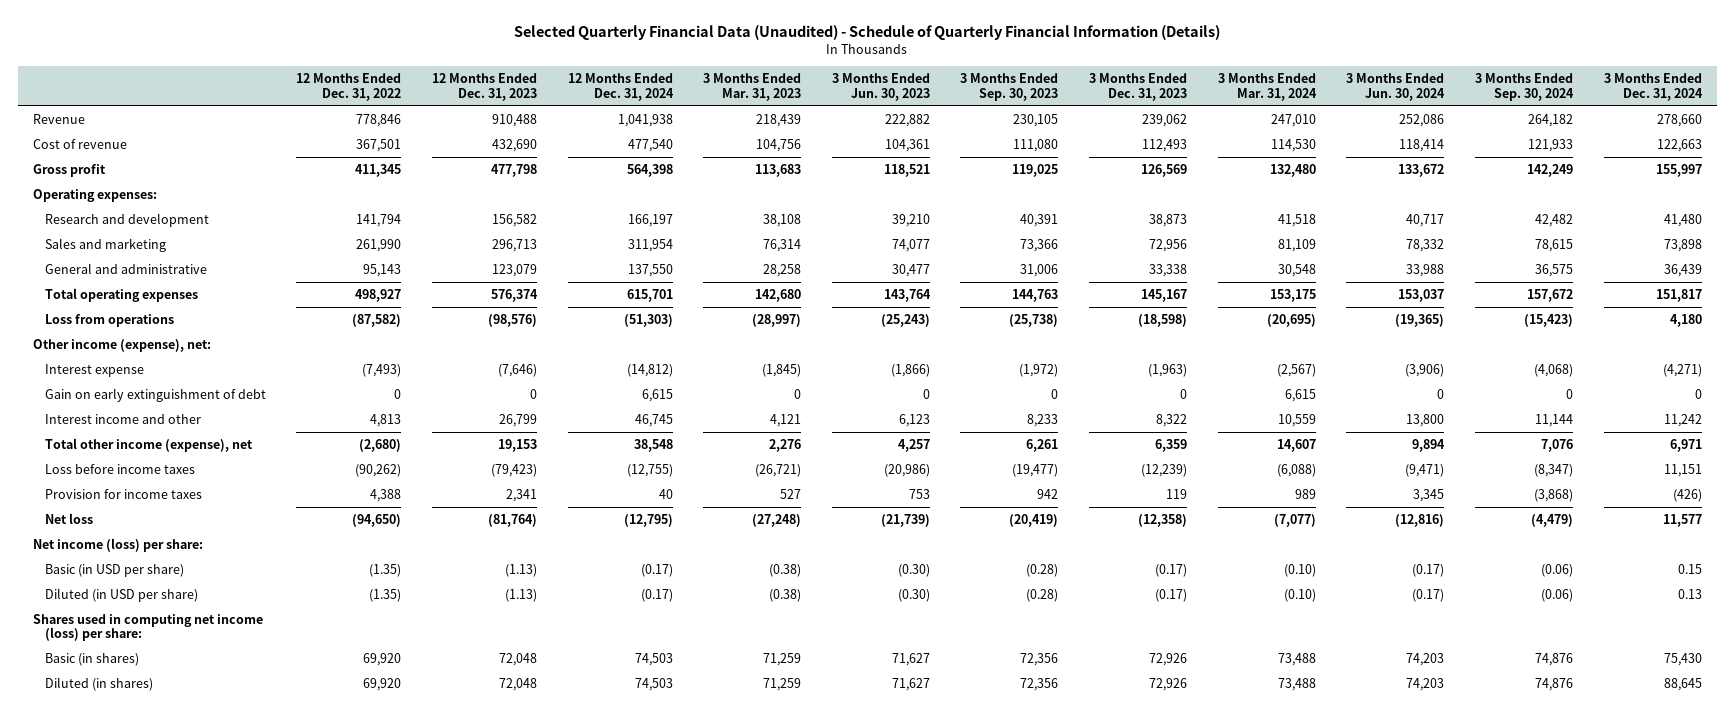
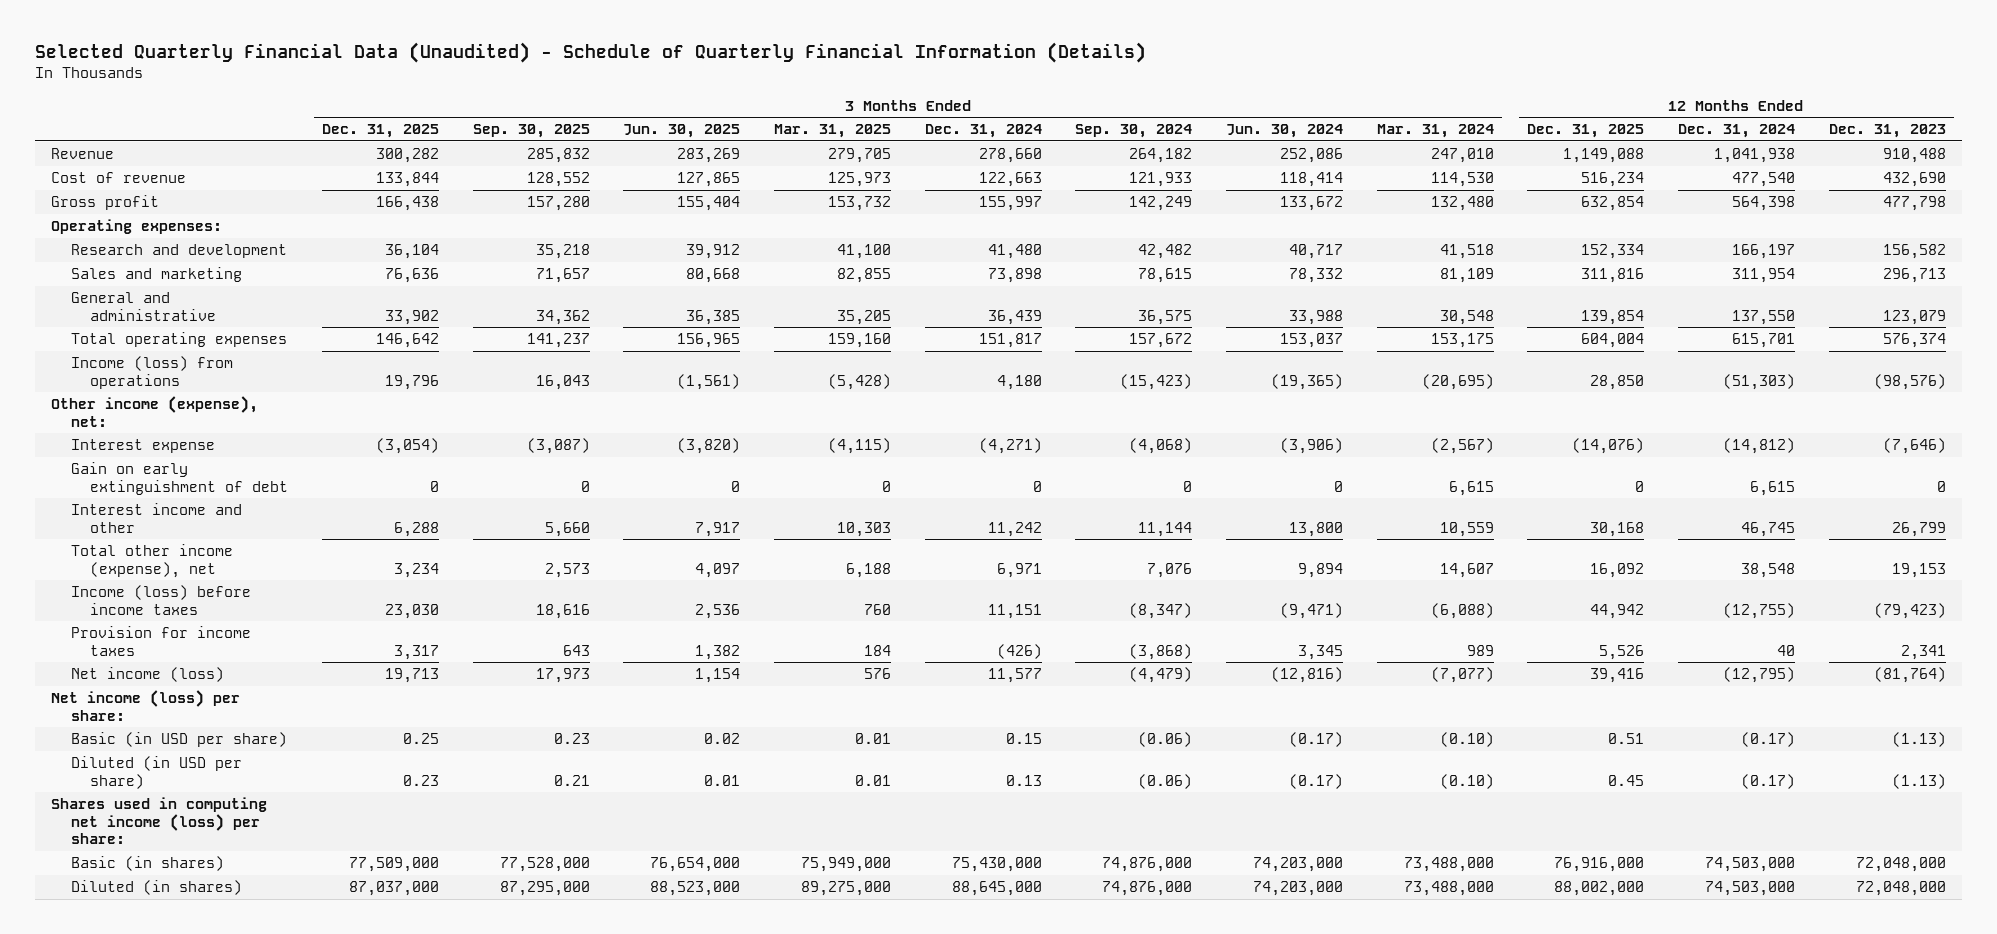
[296,73,402,101] 12 Months Ended Dec. 31, 2022 -> none
[703,73,802,101] 3 Months Ended Mar. 31, 2023 -> none
[831,73,930,101] 3 Months Ended Jun. 30, 2023 -> none
[960,73,1059,101] 3 Months Ended Sep. 30, 2023 -> none
[1089,73,1188,101] 3 Months Ended Dec. 31, 2023 -> none
none -> [322,124,440,139] Dec. 31, 2025
none -> [472,124,590,139] Sep. 30, 2025
none -> [623,124,741,139] Jun. 30, 2025
none -> [774,124,892,139] Mar. 31, 2025
none -> [1527,124,1645,139] Dec. 31, 2025
[44,313,174,327] Loss from operations -> [70,356,233,389] Income (loss) from operations
[44,463,195,474] Loss before income taxes -> [70,585,251,615] Income (loss) before income taxes
[44,512,93,524] Net loss -> [70,667,224,683] Net income (loss)
[498,652,537,666] 72,048 -> [1855,857,1946,873] 72,048,000
[634,652,673,666] 74,503 -> [1704,857,1795,873] 74,503,000
[1277,652,1316,666] 73,488 -> [1403,857,1494,873] 73,488,000
[1406,652,1445,666] 74,203 -> [1253,857,1344,873] 74,203,000
[1534,652,1573,666] 74,876 -> [1102,857,1193,873] 74,876,000
[1663,652,1702,666] 75,430 -> [951,857,1042,873] 75,430,000
[498,677,537,691] 72,048 -> [1855,881,1946,897] 72,048,000
[634,677,673,691] 74,503 -> [1704,881,1795,897] 74,503,000
[1277,677,1316,691] 73,488 -> [1403,881,1494,897] 73,488,000
[1406,677,1445,691] 74,203 -> [1253,881,1344,897] 74,203,000
[1534,677,1573,691] 74,876 -> [1102,881,1193,897] 74,876,000
[1663,677,1702,691] 88,645 -> [951,881,1042,897] 88,645,000

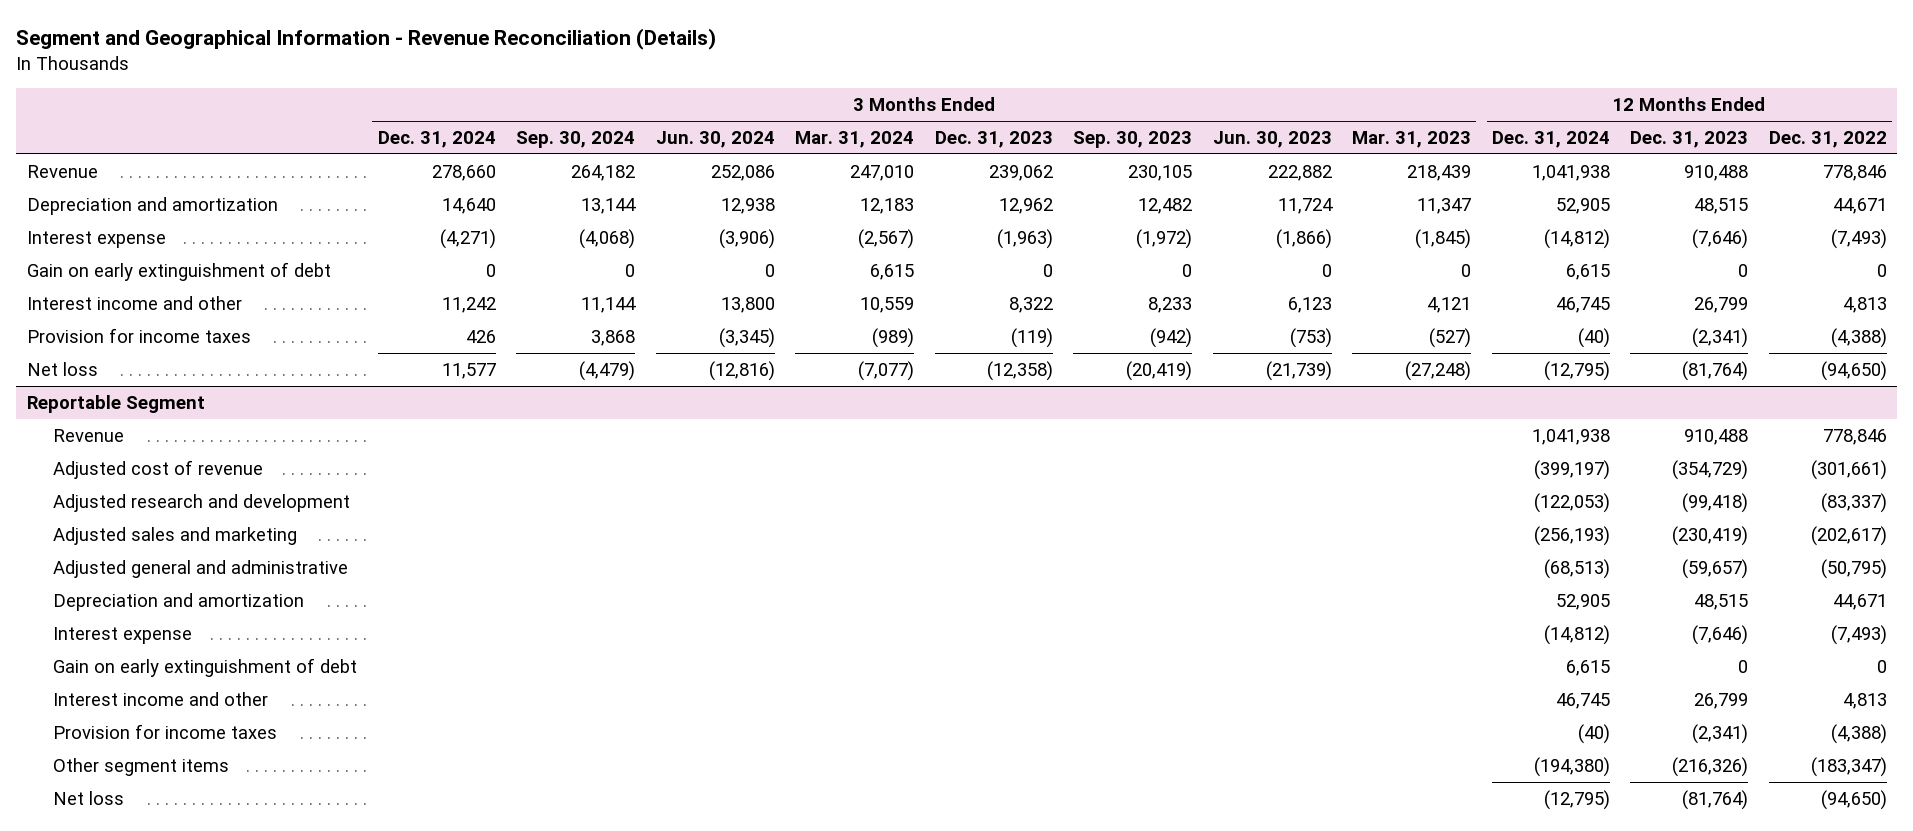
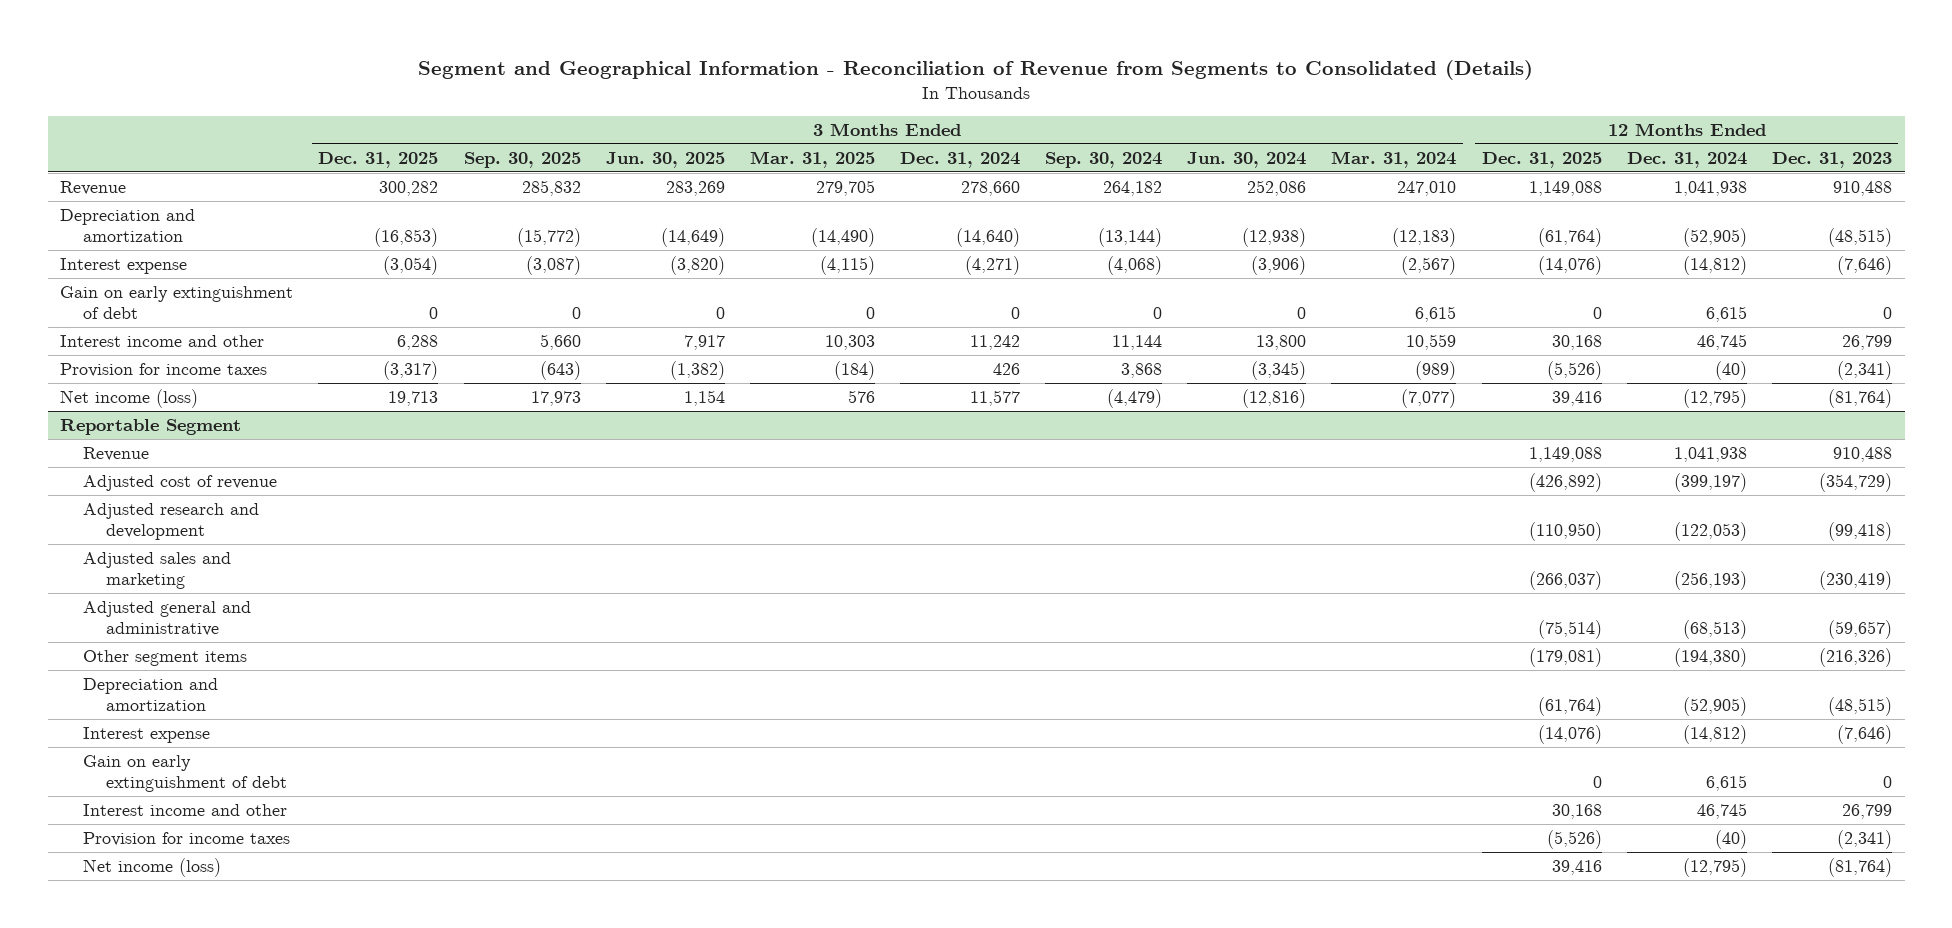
[16,28,717,51] Segment and Geographical Information - Revenue Reconciliation (Details) -> [418,59,1534,80] Segment and Geographical Information - Reconciliation of Revenue from Segments to Consolidated (Details)
[934,130,1053,148] Dec. 31, 2023 -> none
[1073,130,1193,148] Sep. 30, 2023 -> none
[1212,130,1332,148] Jun. 30, 2023 -> none
[1352,130,1472,148] Mar. 31, 2023 -> none
[1768,130,1887,148] Dec. 31, 2022 -> none
none -> [318,151,439,168] Dec. 31, 2025
none -> [463,151,581,168] Sep. 30, 2025
none -> [605,151,725,168] Jun. 30, 2025
none -> [749,150,875,168] Mar. 31, 2025
none -> [1481,151,1602,168] Dec. 31, 2025
[441,197,496,214] 14,640 -> [956,228,1021,248] (14,640)
[581,197,637,214] 13,144 -> [1098,228,1163,248] (13,144)
[720,197,775,214] 12,938 -> [1242,228,1307,248] (12,938)
[860,197,915,214] 12,183 -> [1392,228,1457,248] (12,183)
[1555,197,1610,214] 52,905 -> [1682,228,1747,248] (52,905)
[1694,197,1749,214] 48,515 -> [1827,228,1892,248] (48,515)
[26,361,98,376] Net loss -> [60,388,199,408] Net income (loss)
[53,757,230,776] Other segment items -> [83,649,248,666] Other segment items
[1555,593,1610,610] 52,905 -> [1682,697,1747,717] (52,905)
[1694,593,1749,610] 48,515 -> [1827,697,1892,717] (48,515)
[53,790,125,805] Net loss -> [83,857,222,877] Net income (loss)

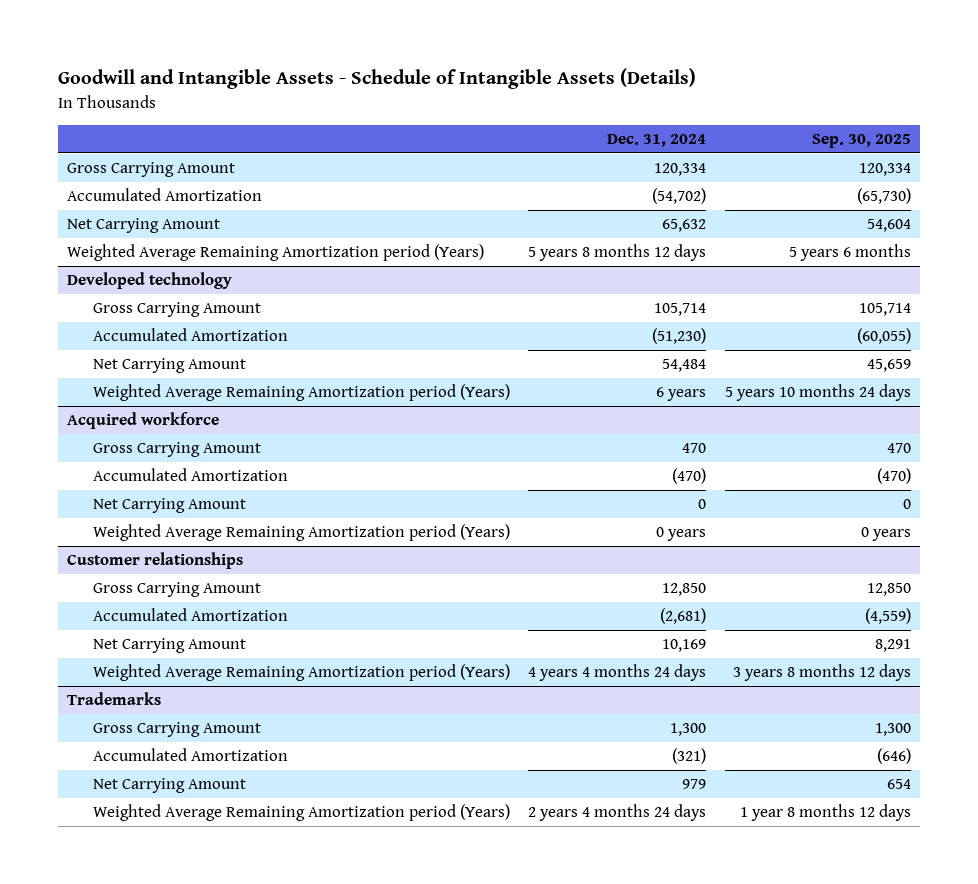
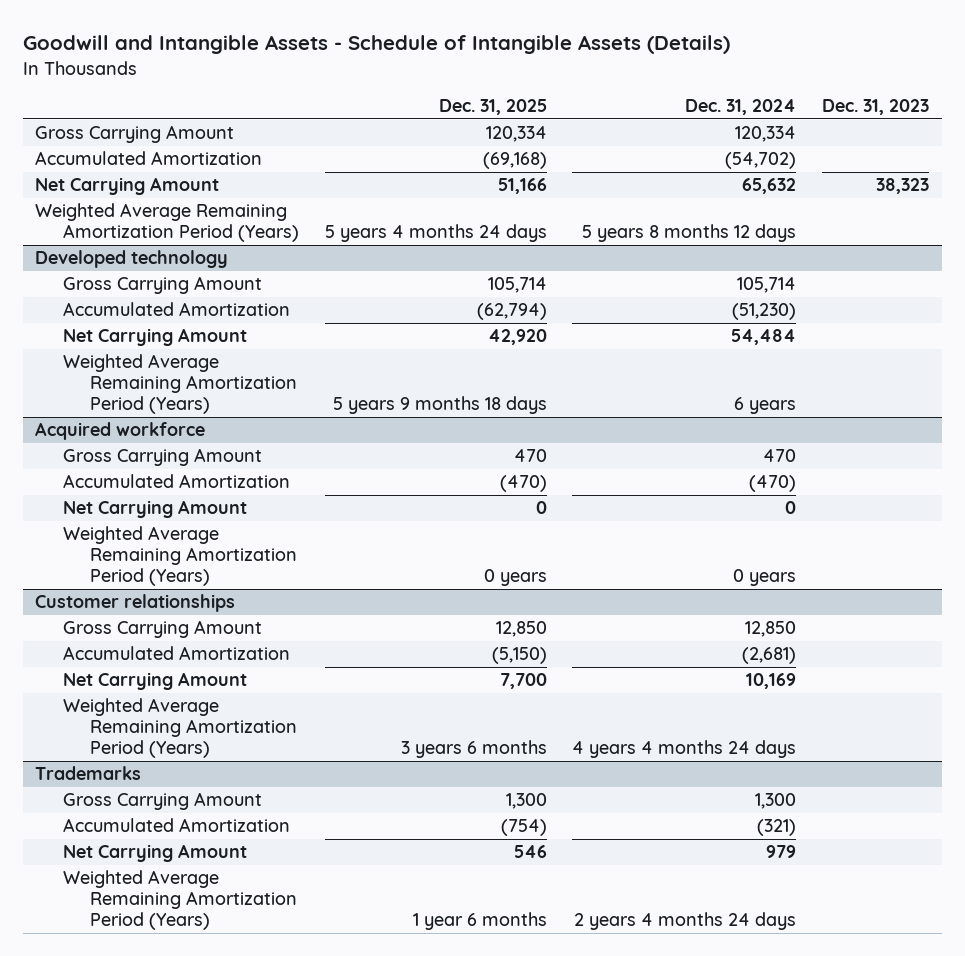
[811,134,911,149] Sep. 30, 2025 -> none
none -> [438,99,547,116] Dec. 31, 2025
none -> [822,99,930,116] Dec. 31, 2023
[67,244,485,262] Weighted Average Remaining Amortization period (Years) -> [35,203,299,243] Weighted Average Remaining Amortization Period (Years)
[92,384,510,402] Weighted Average Remaining Amortization period (Years) -> [62,354,298,415] Weighted Average Remaining Amortization Period (Years)
[92,524,510,542] Weighted Average Remaining Amortization period (Years) -> [62,526,298,587] Weighted Average Remaining Amortization Period (Years)
[92,664,510,682] Weighted Average Remaining Amortization period (Years) -> [62,698,298,759] Weighted Average Remaining Amortization Period (Years)
[92,804,510,822] Weighted Average Remaining Amortization period (Years) -> [62,870,298,931] Weighted Average Remaining Amortization Period (Years)

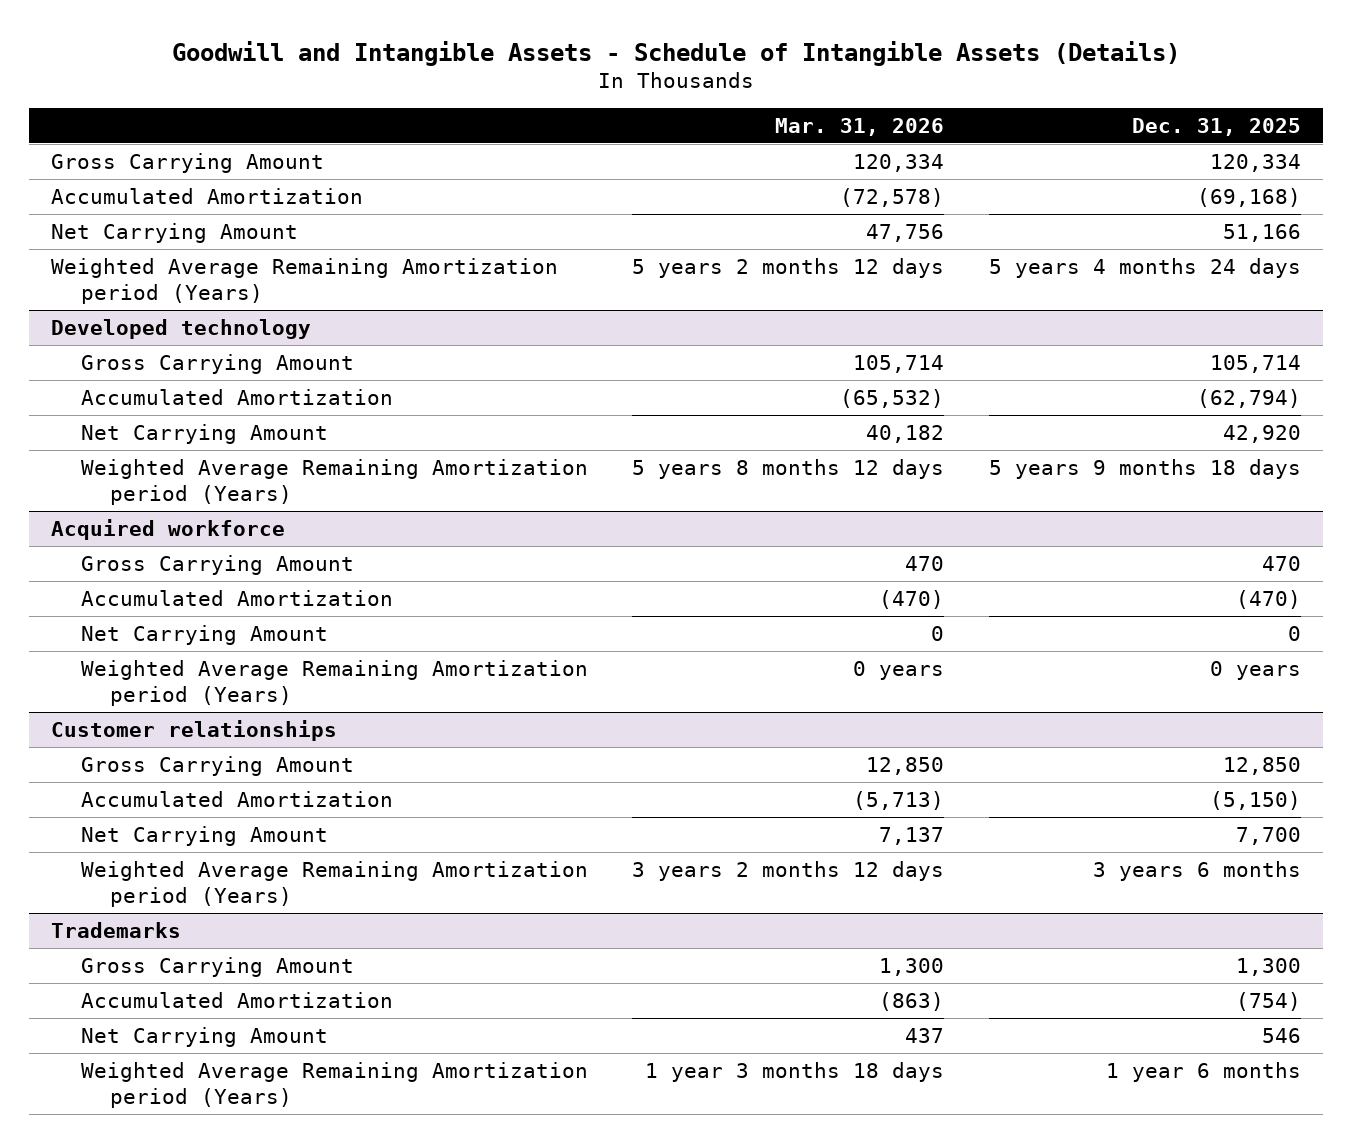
[685,99,797,116] Dec. 31, 2024 -> none
[822,99,930,116] Dec. 31, 2023 -> none
none -> [775,117,945,136] Mar. 31, 2026
[35,203,299,243] Weighted Average Remaining Amortization Period (Years) -> [51,257,559,304] Weighted Average Remaining Amortization period (Years)
[62,354,298,415] Weighted Average Remaining Amortization Period (Years) -> [80,458,588,505] Weighted Average Remaining Amortization period (Years)
[62,526,298,587] Weighted Average Remaining Amortization Period (Years) -> [80,659,588,706] Weighted Average Remaining Amortization period (Years)
[62,698,298,759] Weighted Average Remaining Amortization Period (Years) -> [80,860,588,907] Weighted Average Remaining Amortization period (Years)
[62,870,298,931] Weighted Average Remaining Amortization Period (Years) -> [80,1061,588,1108] Weighted Average Remaining Amortization period (Years)

